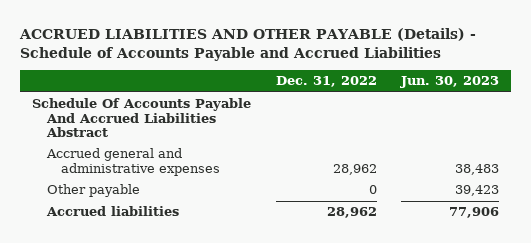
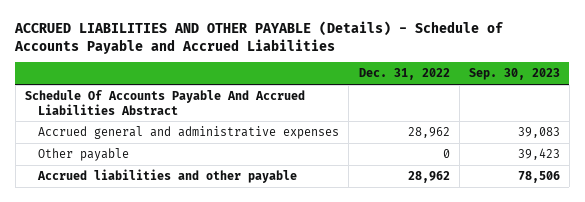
[399,76,499,89] Jun. 30, 2023 -> none
none -> [468,68,560,81] Sep. 30, 2023
[45,206,179,217] Accrued liabilities -> [37,168,298,183] Accrued liabilities and other payable

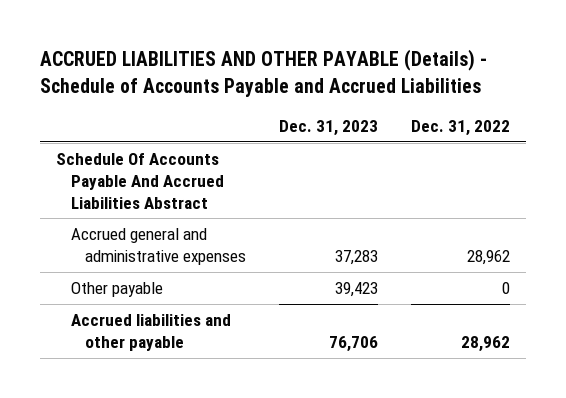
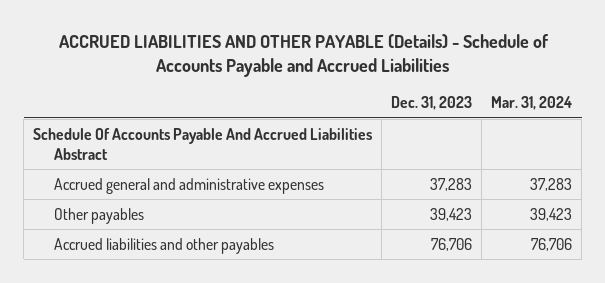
[410,120,510,137] Dec. 31, 2022 -> none
none -> [491,96,573,111] Mar. 31, 2024
[70,281,163,297] Other payable -> [54,207,145,224] Other payables
[70,313,231,351] Accrued liabilities and other payable -> [54,237,275,254] Accrued liabilities and other payables

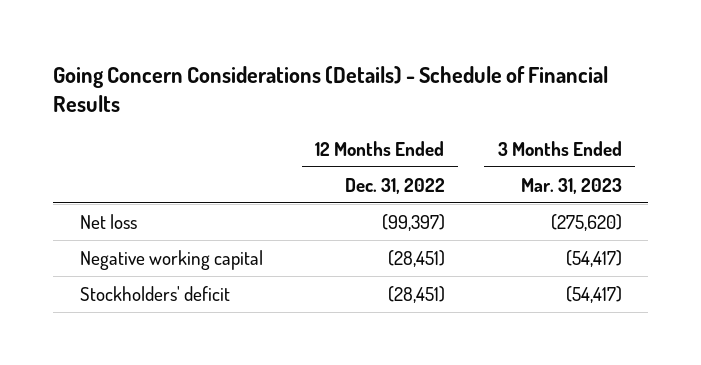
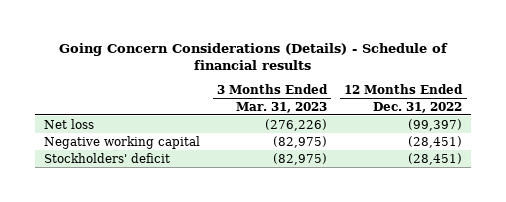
[53,65,609,113] Going Concern Considerations (Details) - Schedule of Financial Results -> [58,42,448,71] Going Concern Considerations (Details) - Schedule of financial results
[550,213,622,231] (275,620) -> [264,118,327,131] (276,226)
[565,249,622,267] (54,417) -> [272,135,327,148] (82,975)
[565,285,622,303] (54,417) -> [272,152,327,165] (82,975)

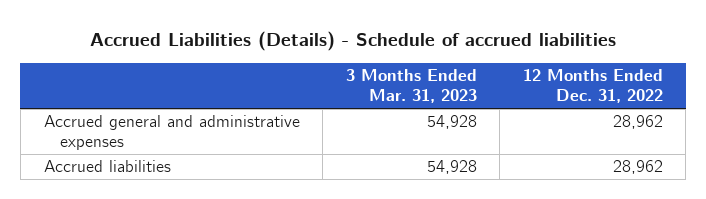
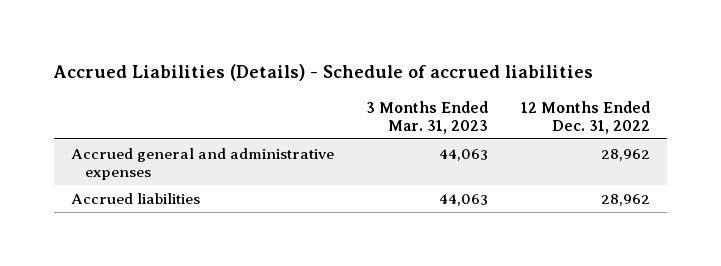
[426,115,477,130] 54,928 -> [439,148,489,161] 44,063
[426,160,477,175] 54,928 -> [439,193,489,206] 44,063

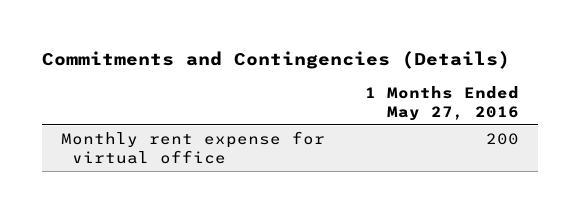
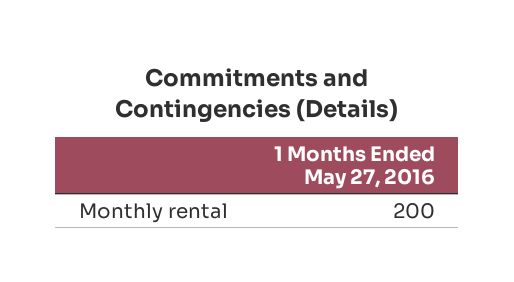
[61,131,326,165] Monthly rent expense for virtual office -> [78,202,228,223] Monthly rental

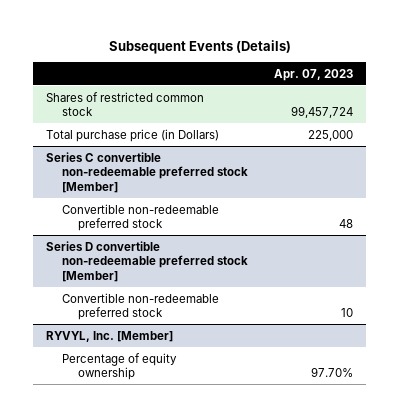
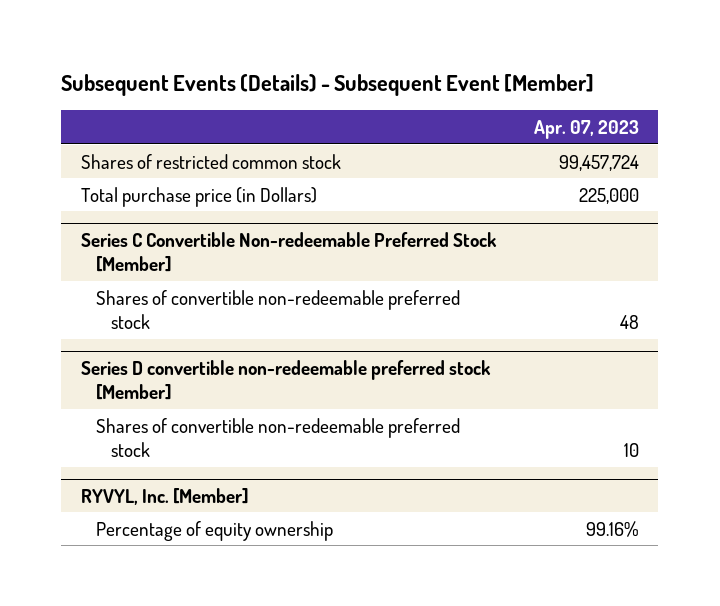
[108,39,291,54] Subsequent Events (Details) -> [61,74,595,97] Subsequent Events (Details) - Subsequent Event [Member]
[46,151,249,193] Series C convertible non-redeemable preferred stock [Member] -> [80,231,497,273] Series C Convertible Non-redeemable Preferred Stock [Member]
[62,203,220,232] Convertible non-redeemable preferred stock -> [95,289,460,330] Shares of convertible non-redeemable preferred stock
[62,292,220,321] Convertible non-redeemable preferred stock -> [95,417,460,458] Shares of convertible non-redeemable preferred stock
[311,367,354,378] 97.70% -> [586,520,640,537] 99.16%

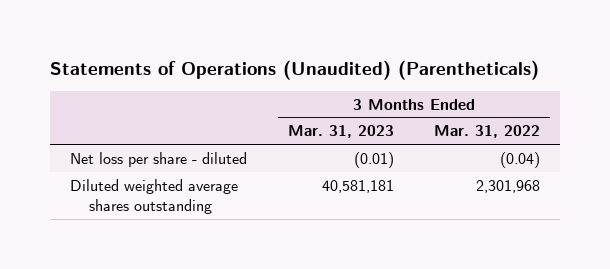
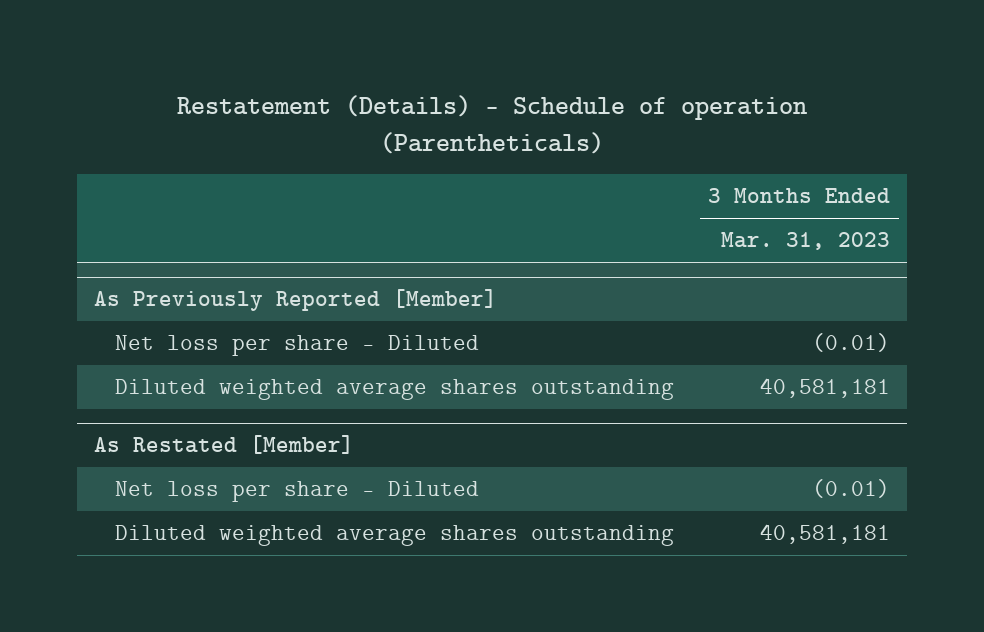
[49,59,539,80] Statements of Operations (Unaudited) (Parentheticals) -> [177,94,809,154] Restatement (Details) - Schedule of operation (Parentheticals)
[434,125,541,139] Mar. 31, 2022 -> none
none -> [93,289,497,312] As Previously Reported [Member]
[70,151,248,167] Net loss per share - diluted -> [115,335,480,357] Net loss per share - Diluted
none -> [93,435,354,455] As Restated [Member]
none -> [115,481,480,503] Net loss per share - Diluted
none -> [115,525,675,547] Diluted weighted average shares outstanding

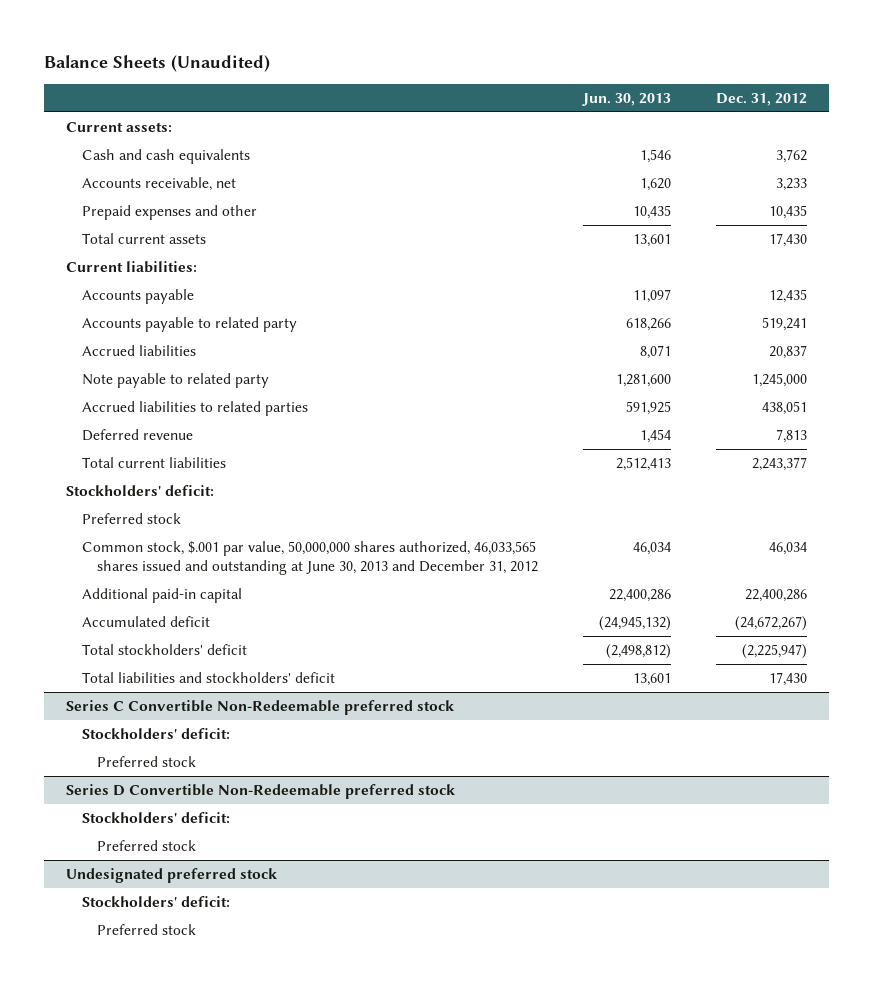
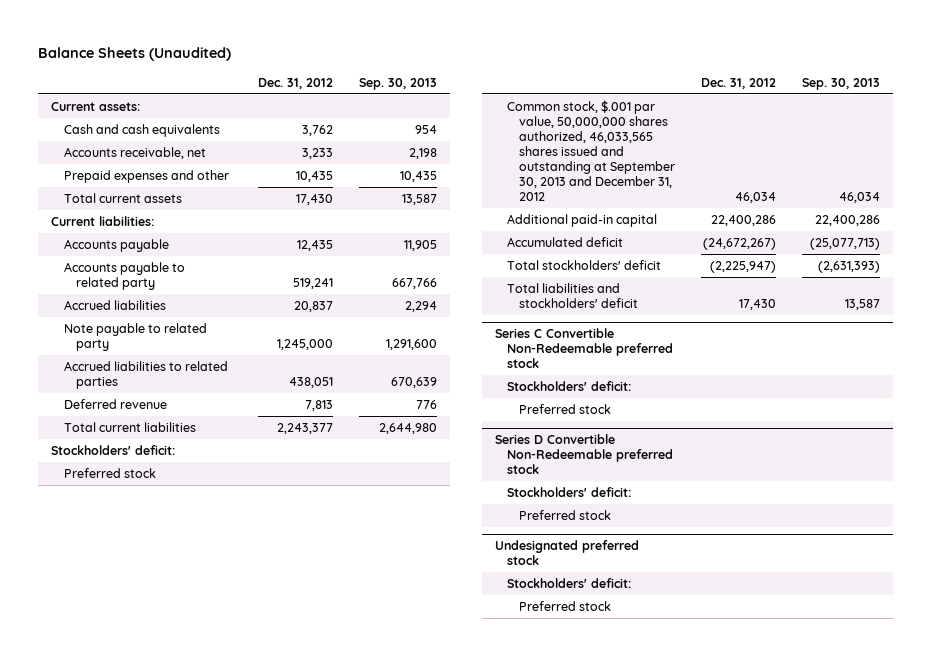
[581,92,671,106] Jun. 30, 2013 -> none
none -> [359,77,438,90] Sep. 30, 2013
[81,541,538,576] Common stock, $.001 par value, 50,000,000 shares authorized, 46,033,565 shares issued and outstanding at June 30, 2013 and December 31, 2012 -> [506,99,676,201] Common stock, $.001 par value, 50,000,000 shares authorized, 46,033,565 shares issued and outstanding at September 30, 2013 and December 31, 2012

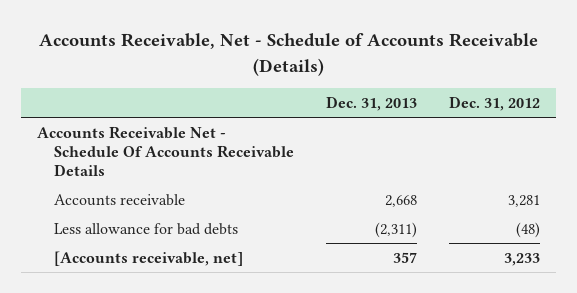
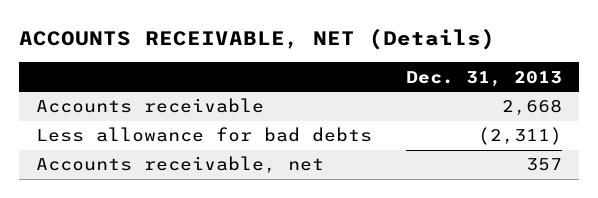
[38,33,538,76] Accounts Receivable, Net - Schedule of Accounts Receivable (Details) -> [19,29,496,51] ACCOUNTS RECEIVABLE, NET (Details)
[448,95,540,111] Dec. 31, 2012 -> none
[37,125,295,176] Accounts Receivable Net - Schedule Of Accounts Receivable Details -> none
[54,250,244,266] [Accounts receivable, net] -> [36,156,325,174] Accounts receivable, net

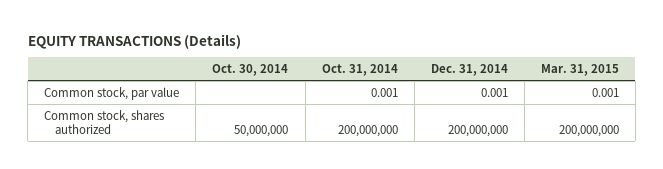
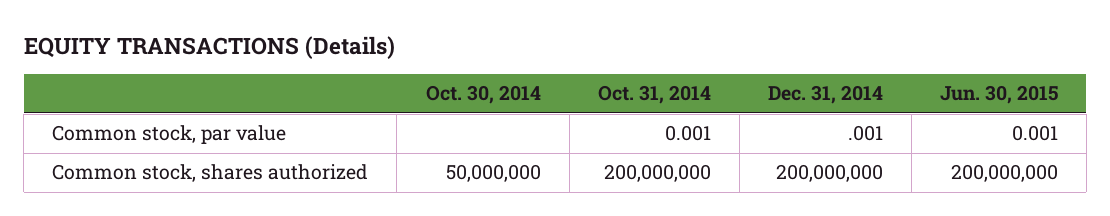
[540,64,619,77] Mar. 31, 2015 -> none
none -> [939,85,1058,105] Jun. 30, 2015
[480,87,508,97] 0.001 -> [847,125,883,142] .001

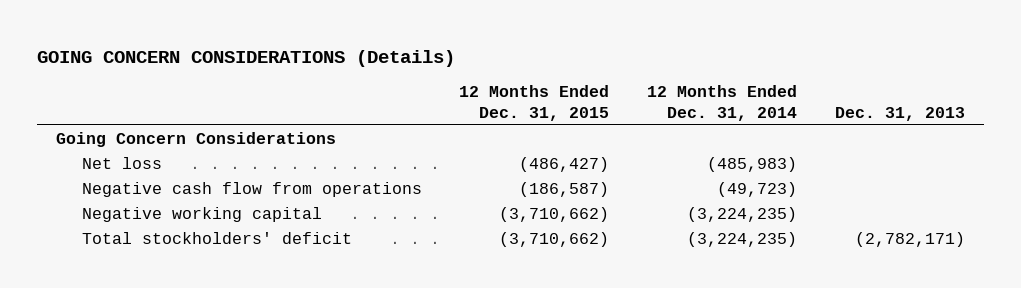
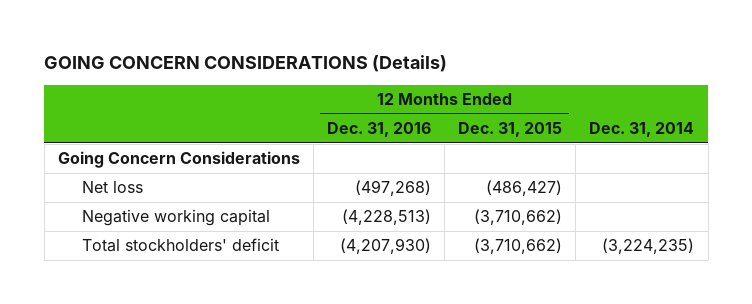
[647,85,798,121] 12 Months Ended Dec. 31, 2014 -> none
[834,106,965,121] Dec. 31, 2013 -> none
none -> [327,121,432,137] Dec. 31, 2016
none -> [589,121,695,137] Dec. 31, 2014
[81,181,422,197] Negative cash flow from operations -> none

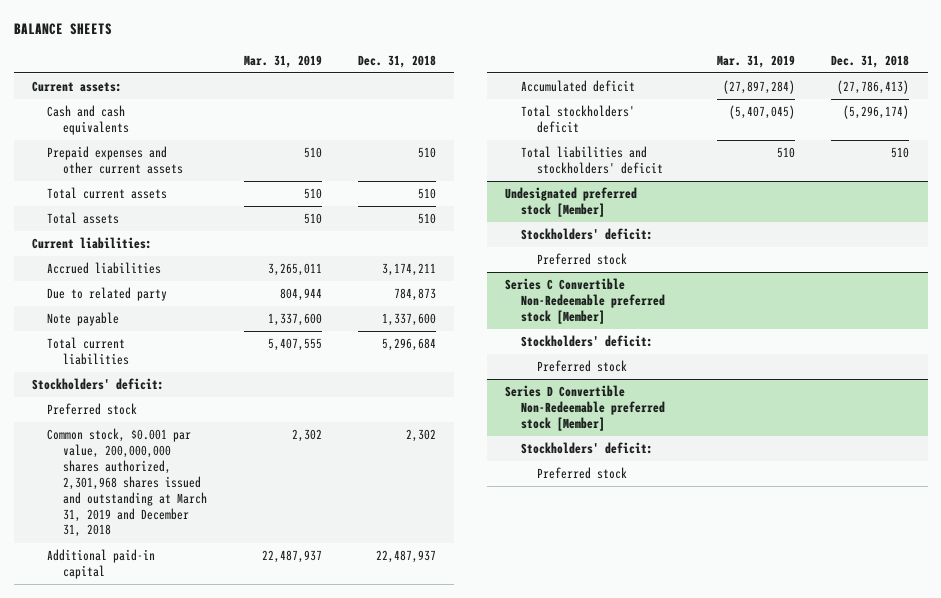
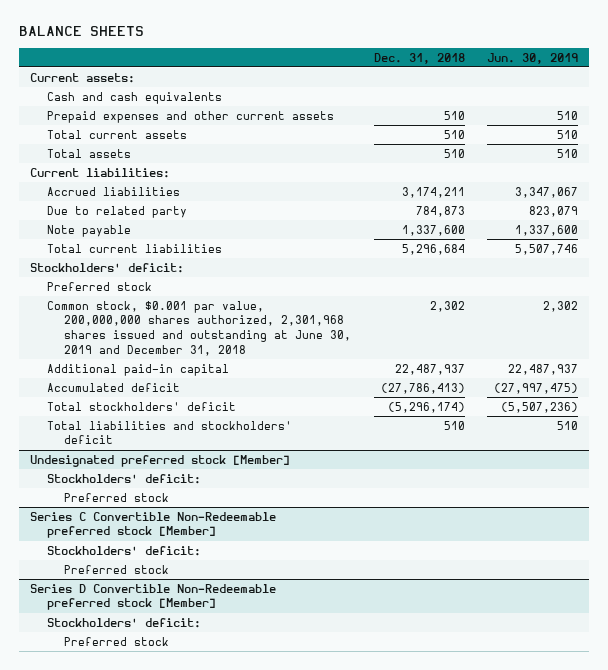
[243,54,322,68] Mar. 31, 2019 -> none
none -> [487,52,579,64] Jun. 30, 2019
[47,428,208,538] Common stock, $0.001 par value, 200,000,000 shares authorized, 2,301,968 shares issued and outstanding at March 31, 2019 and December 31, 2018 -> [47,300,352,356] Common stock, $0.001 par value, 200,000,000 shares authorized, 2,301,968 shares issued and outstanding at June 30, 2019 and December 31, 2018

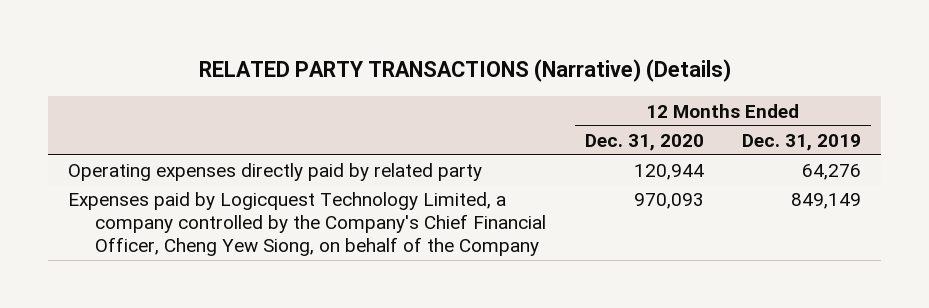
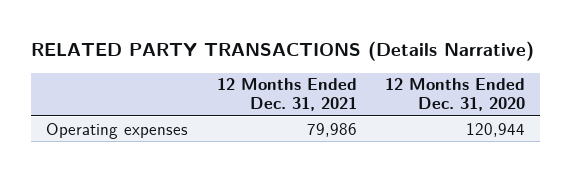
[198,59,731,83] RELATED PARTY TRANSACTIONS (Narrative) (Details) -> [31,41,535,62] RELATED PARTY TRANSACTIONS (Details Narrative)
[742,133,862,151] Dec. 31, 2019 -> none
none -> [216,78,357,112] 12 Months Ended Dec. 31, 2021
[67,192,546,256] Expenses paid by Logicquest Technology Limited, a company controlled by the Company's Chief Financial Officer, Cheng Yew Siong, on behalf of the Company -> none
[67,163,482,182] Operating expenses directly paid by related party -> [45,122,188,139] Operating expenses

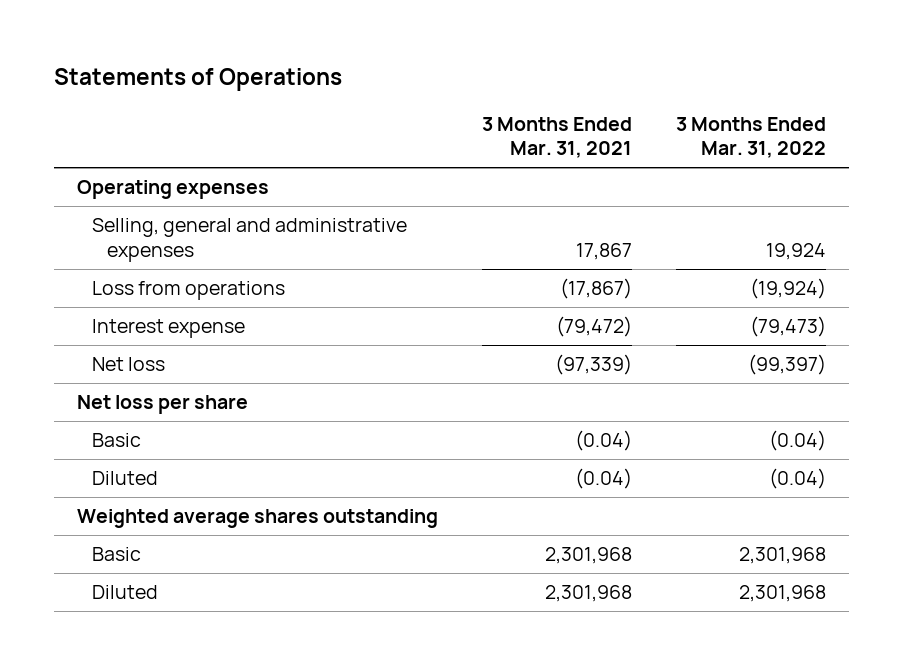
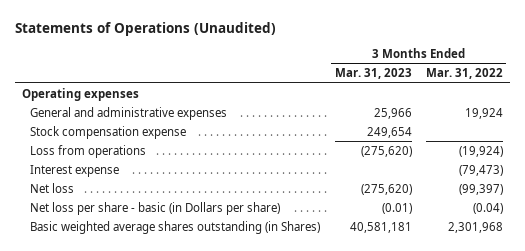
[54,67,343,91] Statements of Operations -> [15,22,277,37] Statements of Operations (Unaudited)
[482,116,633,159] 3 Months Ended Mar. 31, 2021 -> none
none -> [334,68,412,80] Mar. 31, 2023
[91,218,407,262] Selling, general and administrative expenses -> [30,106,228,120] General and administrative expenses
none -> [30,125,187,139] Stock compensation expense
[76,395,248,415] Net loss per share -> none
[91,471,158,486] Diluted -> none
[76,509,438,529] Weighted average shares outstanding -> none
[91,585,158,600] Diluted -> none
[91,433,141,448] Basic -> [30,201,281,215] Net loss per share - basic (in Dollars per share)
[91,547,141,562] Basic -> [30,220,321,234] Basic weighted average shares outstanding (in Shares)

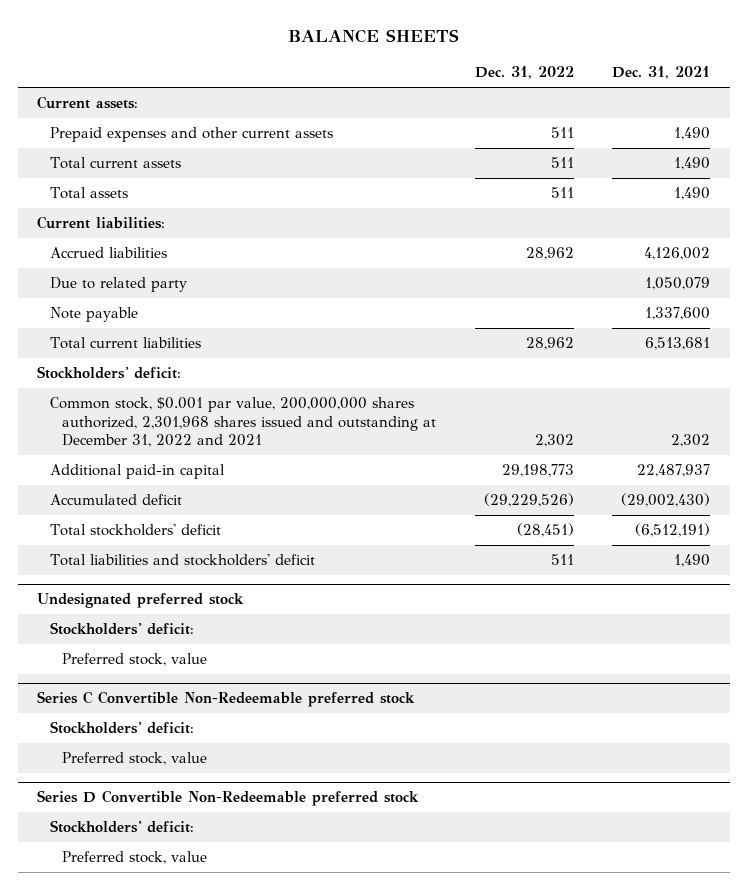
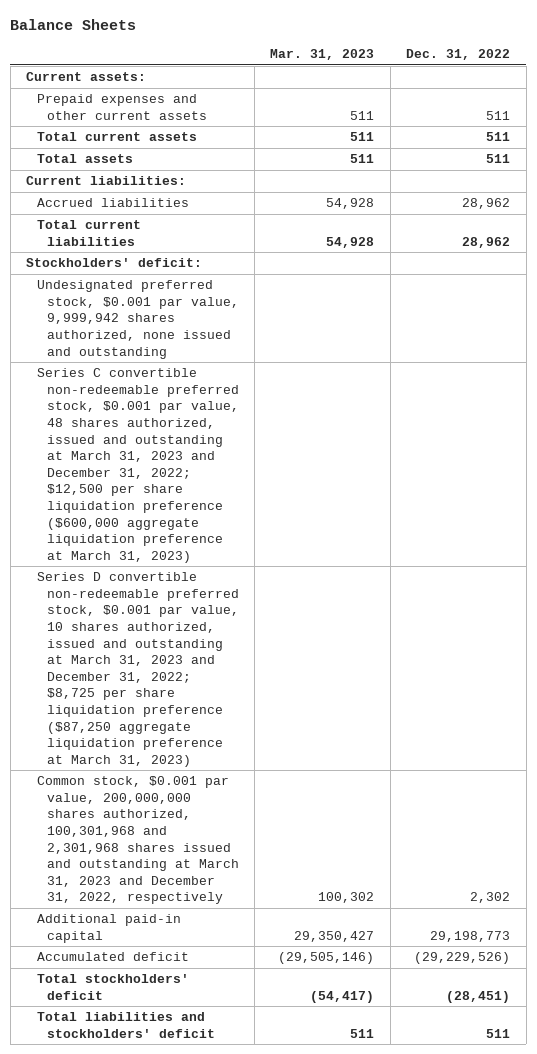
[287,28,459,43] BALANCE SHEETS -> [10,19,137,31] Balance Sheets
[612,66,711,80] Dec. 31, 2021 -> none
none -> [270,49,375,61] Mar. 31, 2023
[49,277,187,293] Due to related party -> none
[49,307,138,323] Note payable -> none
none -> [36,280,239,359] Undesignated preferred stock, $0.001 par value, 9,999,942 shares authorized, none issued and outstanding
none -> [36,368,239,563] Series C convertible non-redeemable preferred stock, $0.001 par value, 48 shares authorized, issued and outstanding at March 31, 2023 and December 31, 2022; $12,500 per share liquidation preference ($600,000 aggregate liquidation preference at March 31, 2023)
none -> [36,572,239,767] Series D convertible non-redeemable preferred stock, $0.001 par value, 10 shares authorized, issued and outstanding at March 31, 2023 and December 31, 2022; $8,725 per share liquidation preference ($87,250 aggregate liquidation preference at March 31, 2023)
[49,397,437,447] Common stock, $0.001 par value, 200,000,000 shares authorized, 2,301,968 shares issued and outstanding at December 31, 2022 and 2021 -> [36,776,239,905] Common stock, $0.001 par value, 200,000,000 shares authorized, 100,301,968 and 2,301,968 shares issued and outstanding at March 31, 2023 and December 31, 2022, respectively
[37,593,245,609] Undesignated preferred stock -> none
[49,622,194,636] Stockholders' deficit: -> none
[62,653,208,667] Preferred stock, value -> none
[37,691,416,708] Series C Convertible Non-Redeemable preferred stock -> none
[49,721,194,735] Stockholders' deficit: -> none
[62,752,208,766] Preferred stock, value -> none
[37,790,420,807] Series D Convertible Non-Redeemable preferred stock -> none
[49,820,194,834] Stockholders' deficit: -> none
[62,851,208,865] Preferred stock, value -> none

